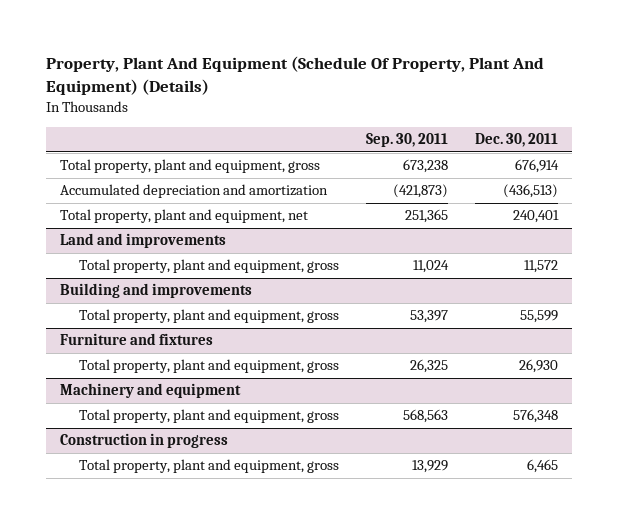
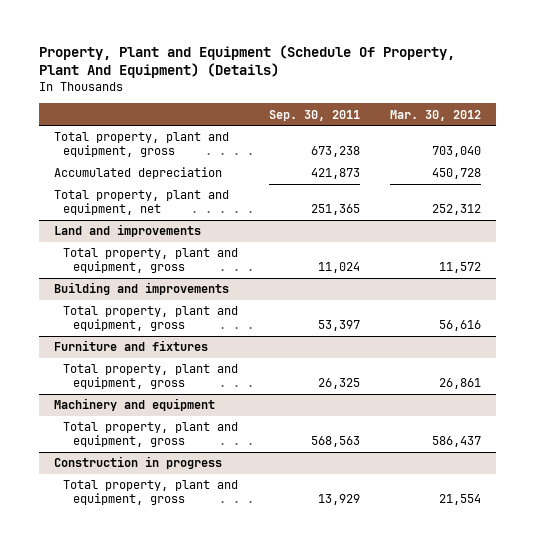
[46,56,545,96] Property, Plant And Equipment (Schedule Of Property, Plant And Equipment) (Details) -> [38,45,455,79] Property, Plant and Equipment (Schedule Of Property, Plant And Equipment) (Details)
[474,133,558,148] Dec. 30, 2011 -> none
none -> [390,109,482,121] Mar. 30, 2012
[59,184,328,199] Accumulated depreciation and amortization -> [54,167,223,180] Accumulated depreciation
[392,184,448,199] (421,873) -> [310,168,360,180] 421,873

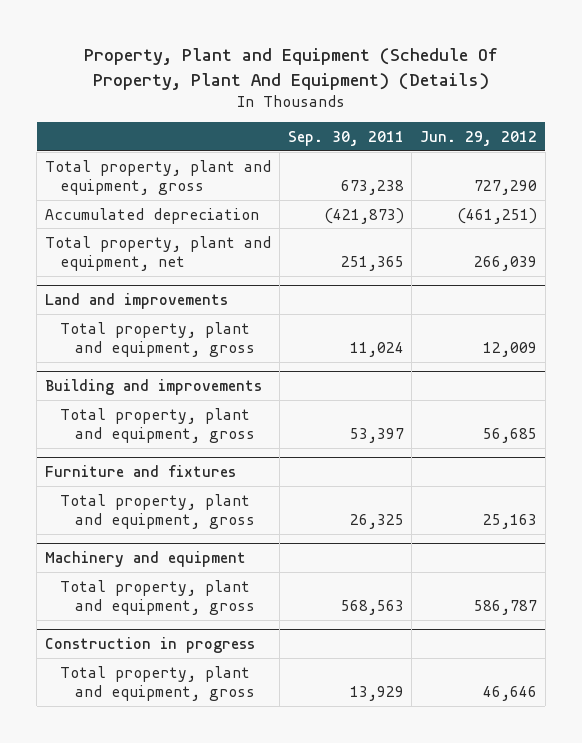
[390,109,482,121] Mar. 30, 2012 -> none
none -> [419,130,537,146] Jun. 29, 2012
[310,168,360,180] 421,873 -> [323,207,404,224] (421,873)

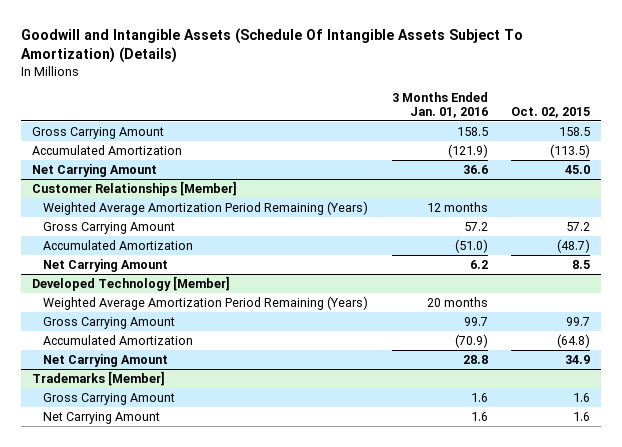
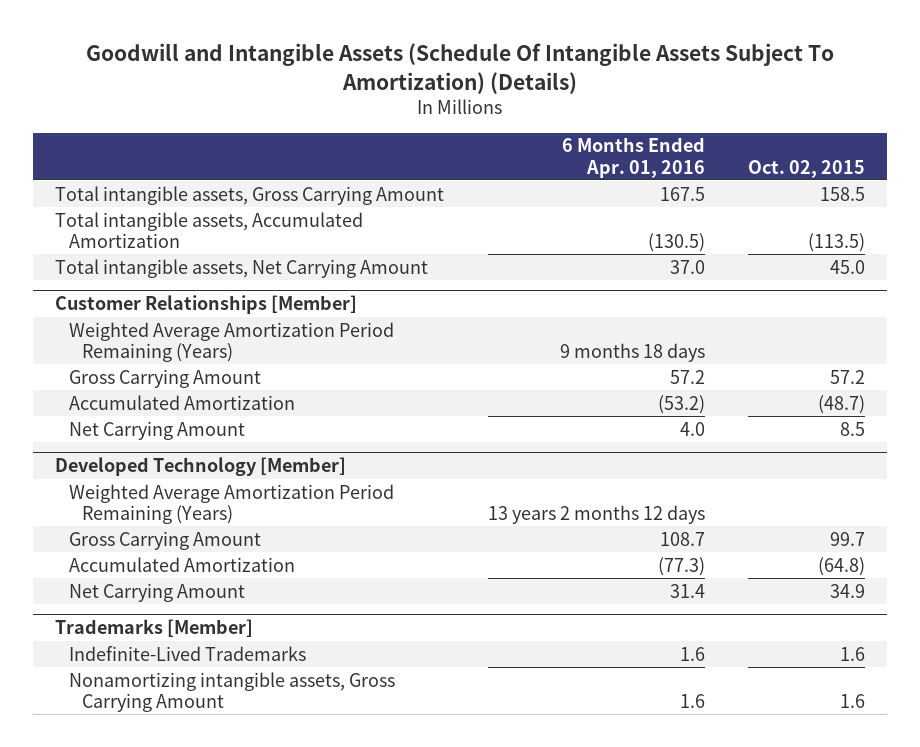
[391,91,488,118] 3 Months Ended Jan. 01, 2016 -> none
none -> [561,137,705,178] 6 Months Ended Apr. 01, 2016
[32,126,165,139] Gross Carrying Amount -> [55,185,445,205] Total intangible assets, Gross Carrying Amount
[32,144,183,155] Accumulated Amortization -> [55,211,364,248] Total intangible assets, Accumulated Amortization
[32,163,158,177] Net Carrying Amount -> [55,258,429,278] Total intangible assets, Net Carrying Amount
[43,392,176,405] Gross Carrying Amount -> [68,645,306,661] Indefinite-Lived Trademarks
[43,411,161,424] Net Carrying Amount -> [68,671,395,712] Nonamortizing intangible assets, Gross Carrying Amount

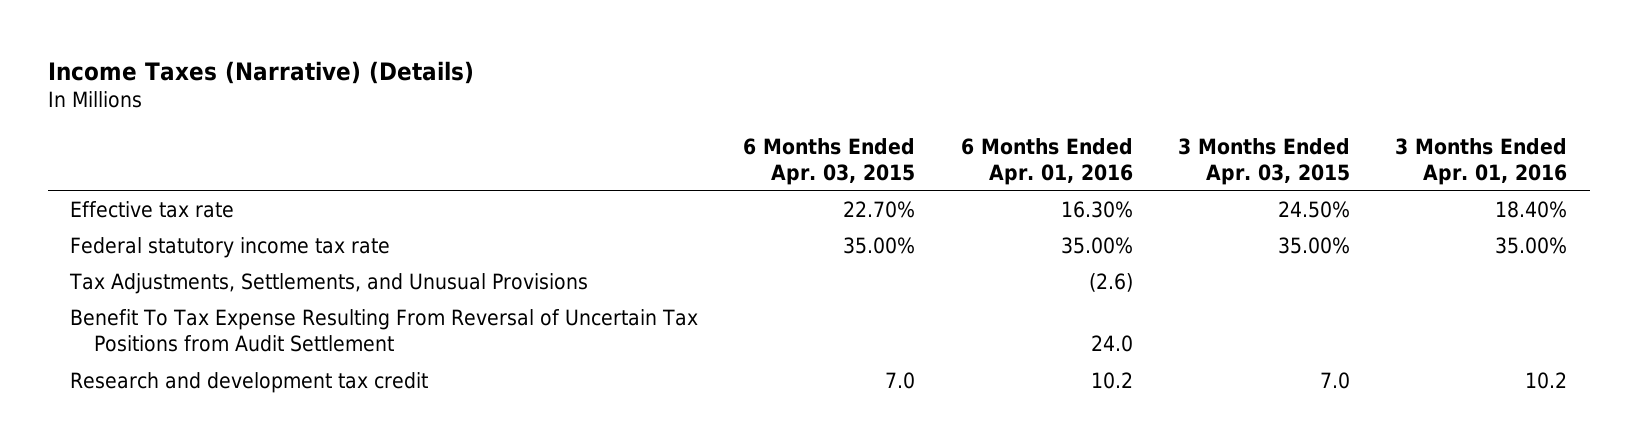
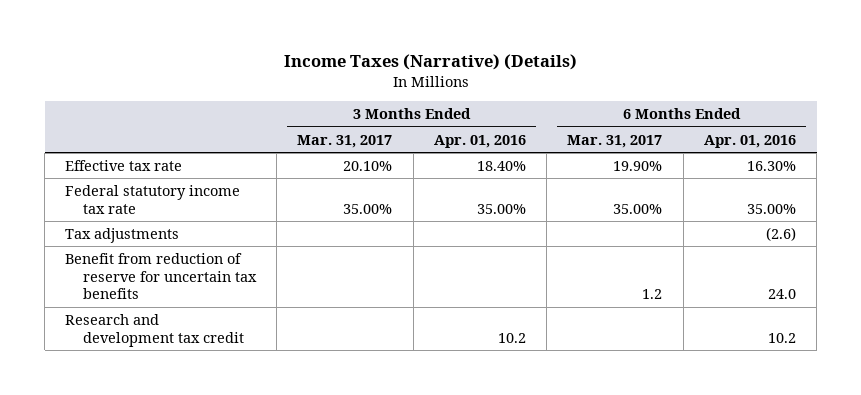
[743,137,916,185] 6 Months Ended Apr. 03, 2015 -> none
[1177,137,1350,185] 3 Months Ended Apr. 03, 2015 -> none
none -> [297,134,393,148] Mar. 31, 2017
none -> [567,134,663,148] Mar. 31, 2017
[69,272,589,294] Tax Adjustments, Settlements, and Unusual Provisions -> [65,227,180,243] Tax adjustments
[70,308,699,352] Benefit To Tax Expense Resulting From Reversal of Uncertain Tax Positions from Audit Settlement -> [65,252,257,300] Benefit from reduction of reserve for uncertain tax benefits

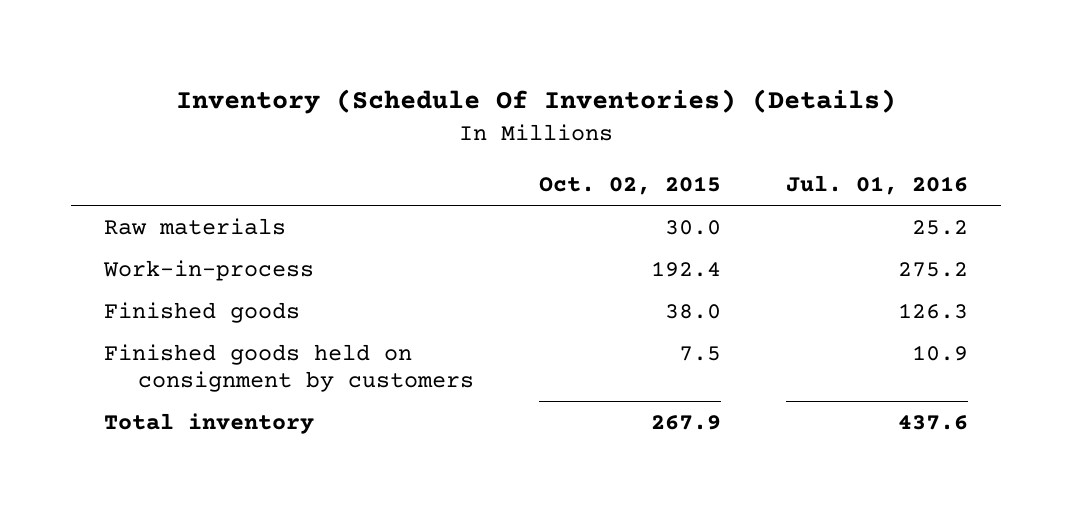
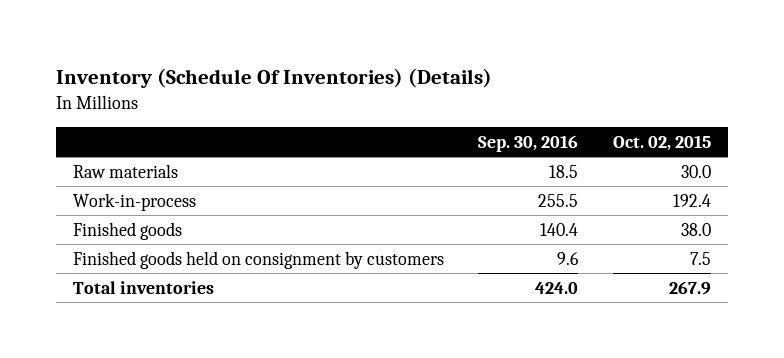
[786,175,969,196] Jul. 01, 2016 -> none
none -> [478,134,579,152] Sep. 30, 2016
[103,412,314,434] Total inventory -> [72,280,214,294] Total inventories

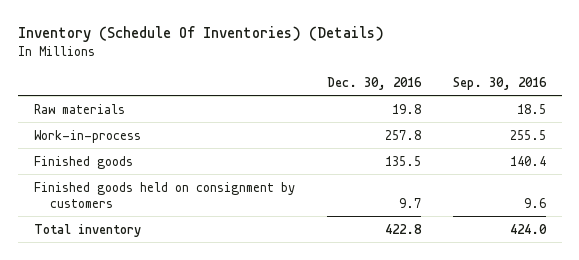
[612,134,711,151] Oct. 02, 2015 -> none
none -> [326,76,422,90] Dec. 30, 2016
[72,280,214,294] Total inventories -> [33,223,141,237] Total inventory

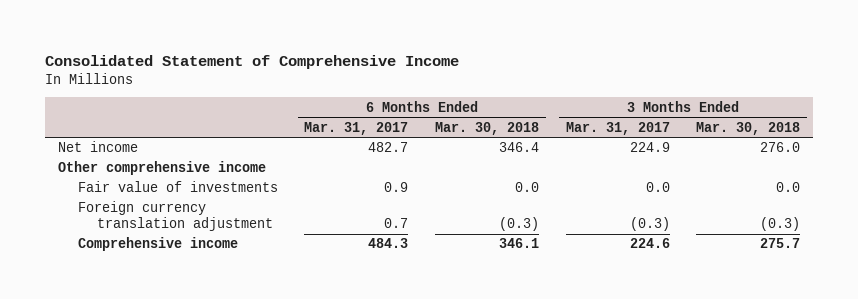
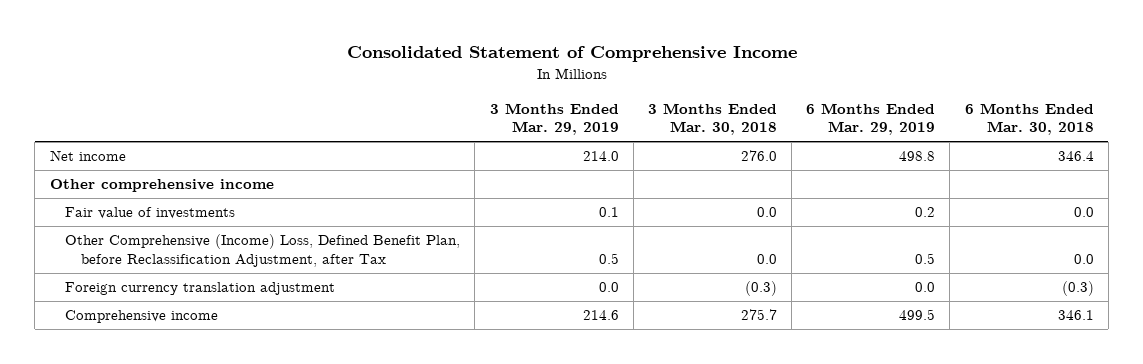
[304,121,409,135] Mar. 31, 2017 -> none
[565,121,670,135] Mar. 31, 2017 -> none
none -> [489,102,619,136] 3 Months Ended Mar. 29, 2019
none -> [806,102,936,136] 6 Months Ended Mar. 29, 2019
none -> [65,234,461,268] Other Comprehensive (Income) Loss, Defined Benefit Plan, before Reclassification Adjustment, after Tax

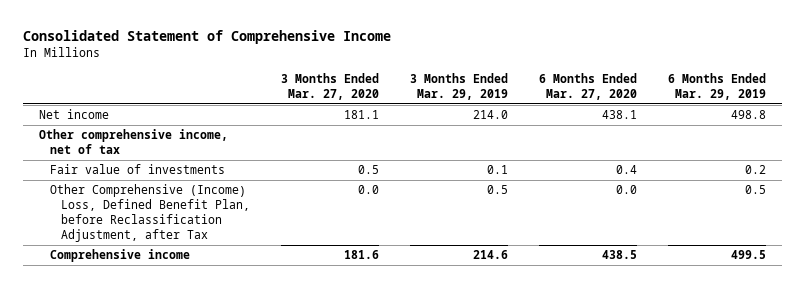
[647,102,777,136] 3 Months Ended Mar. 30, 2018 -> none
[964,102,1094,136] 6 Months Ended Mar. 30, 2018 -> none
none -> [280,73,379,101] 3 Months Ended Mar. 27, 2020
none -> [539,73,638,101] 6 Months Ended Mar. 27, 2020
[49,179,274,193] Other comprehensive income -> [38,129,228,155] Other comprehensive income, net of tax
[65,282,336,296] Foreign currency translation adjustment -> none

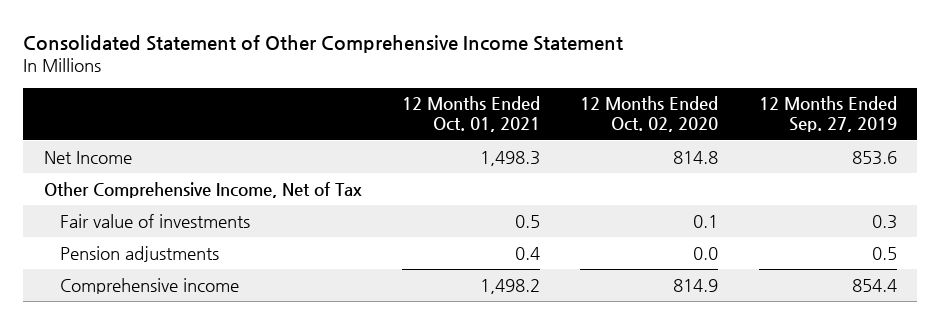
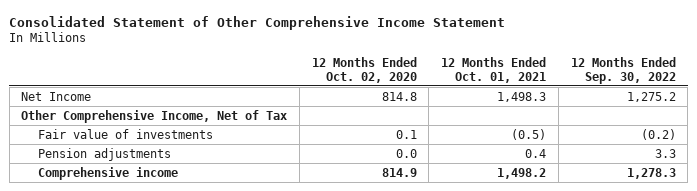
[758,96,897,133] 12 Months Ended Sep. 27, 2019 -> none
none -> [570,57,676,84] 12 Months Ended Sep. 30, 2022
[514,214,540,228] 0.5 -> [511,128,547,140] (0.5)

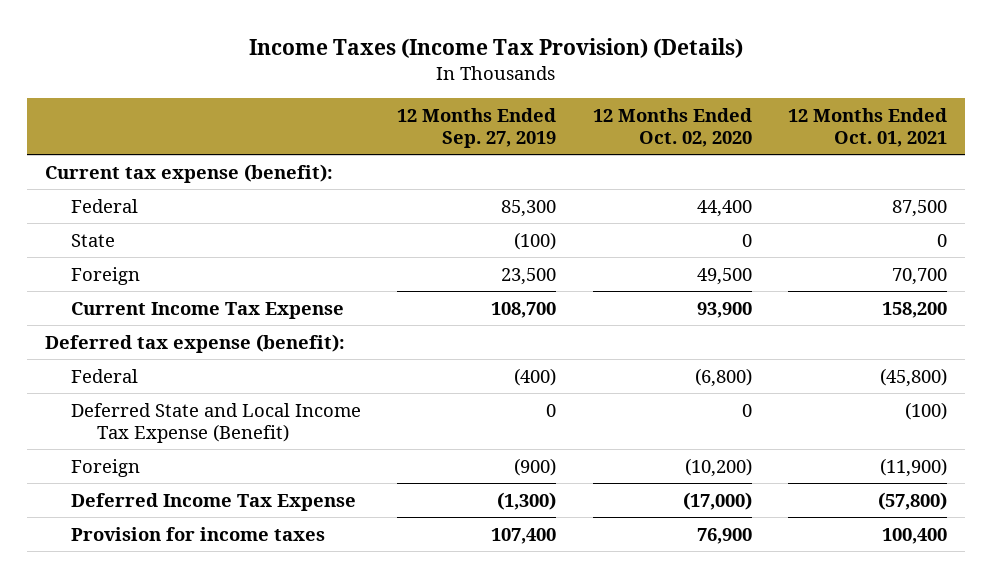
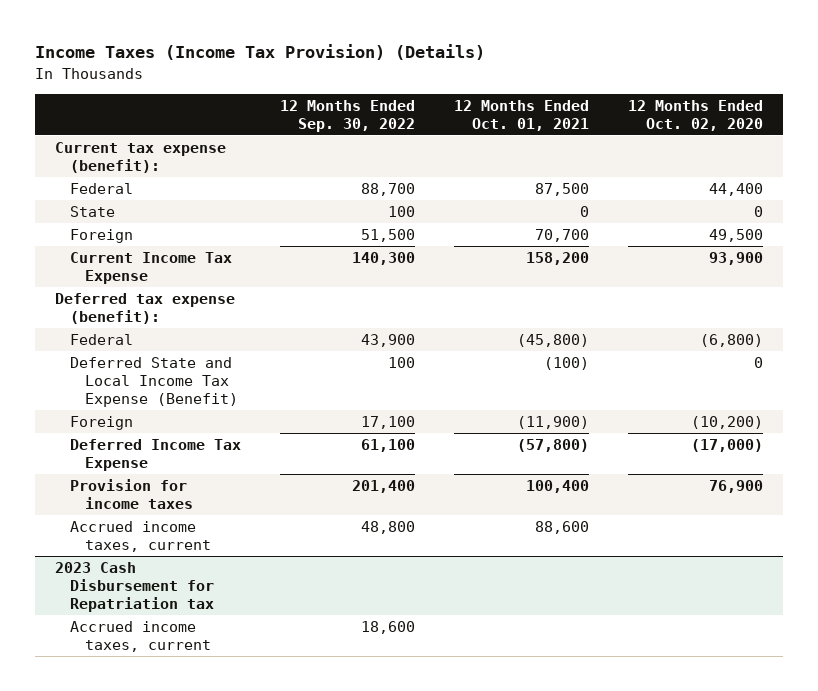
[397,107,557,148] 12 Months Ended Sep. 27, 2019 -> none
none -> [279,99,415,132] 12 Months Ended Sep. 30, 2022
none -> [69,521,211,553] Accrued income taxes, current
none -> [54,562,214,613] 2023 Cash Disbursement for Repatriation tax
none -> [69,621,211,653] Accrued income taxes, current

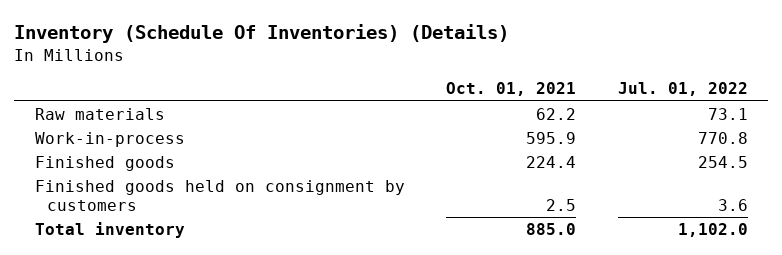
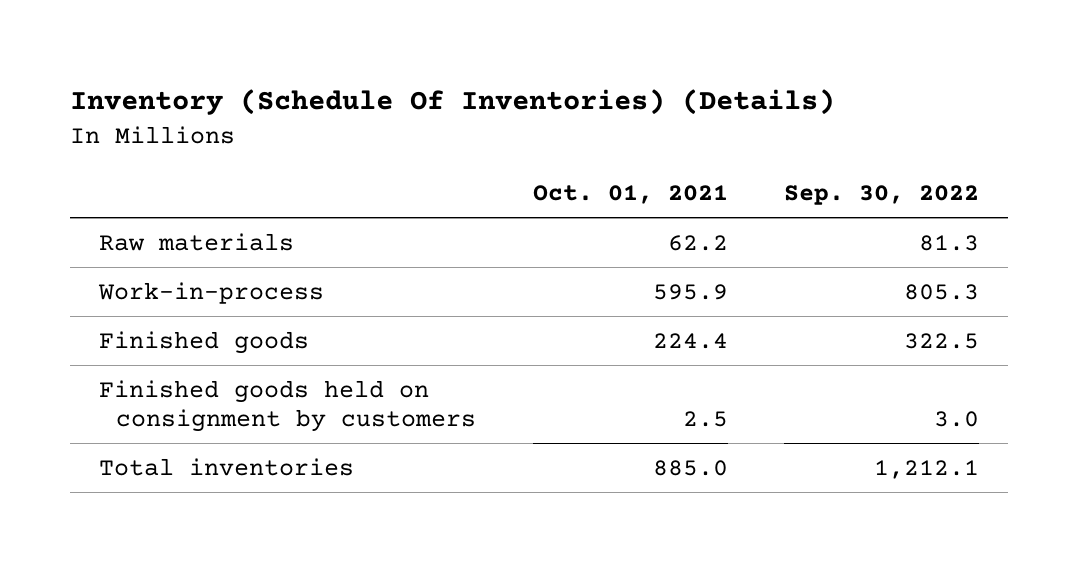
[617,82,748,97] Jul. 01, 2022 -> none
none -> [784,185,980,206] Sep. 30, 2022
[34,221,185,238] Total inventory -> [98,457,354,476] Total inventories

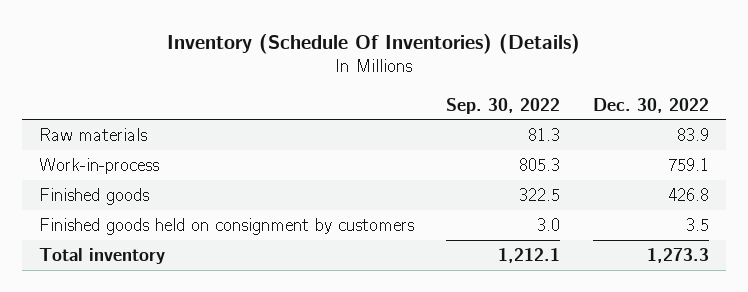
[532,185,728,205] Oct. 01, 2021 -> none
none -> [593,97,710,113] Dec. 30, 2022
[98,457,354,476] Total inventories -> [38,247,165,264] Total inventory

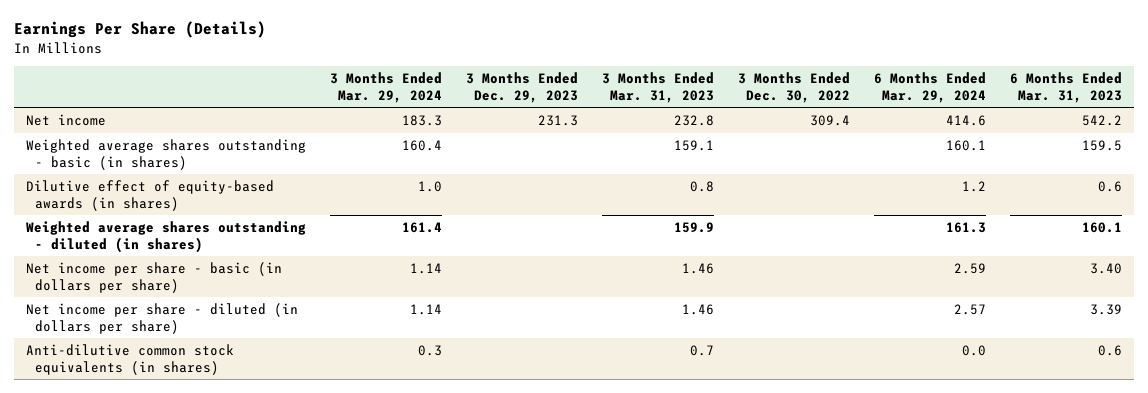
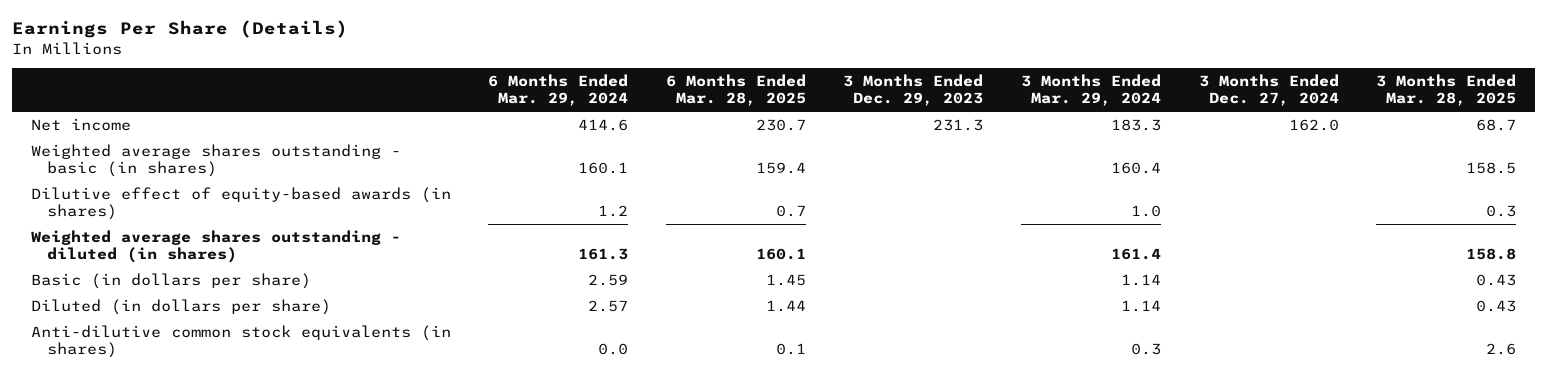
[601,72,714,103] 3 Months Ended Mar. 31, 2023 -> none
[738,72,851,103] 3 Months Ended Dec. 30, 2022 -> none
[1010,72,1123,103] 6 Months Ended Mar. 31, 2023 -> none
none -> [665,74,806,107] 6 Months Ended Mar. 28, 2025
none -> [1198,74,1339,107] 3 Months Ended Dec. 27, 2024
none -> [1376,74,1517,107] 3 Months Ended Mar. 28, 2025
[25,262,282,293] Net income per share - basic (in dollars per share) -> [30,272,311,289] Basic (in dollars per share)
[25,303,298,334] Net income per share - diluted (in dollars per share) -> [30,298,331,315] Diluted (in dollars per share)

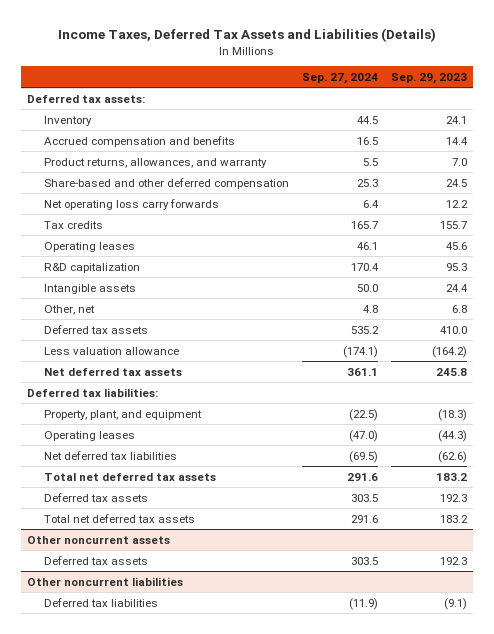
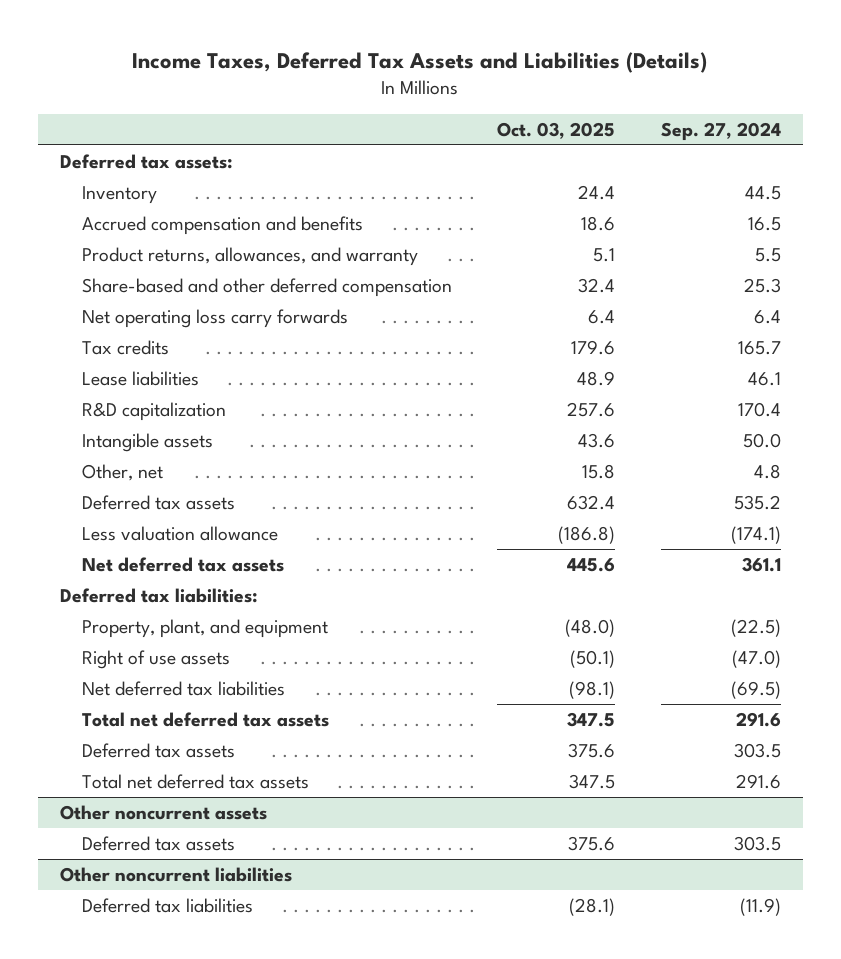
[390,72,467,84] Sep. 29, 2023 -> none
none -> [497,121,616,139] Oct. 03, 2025
[43,241,135,252] Operating leases -> [82,370,200,386] Lease liabilities
[43,430,135,441] Operating leases -> [82,649,231,669] Right of use assets

